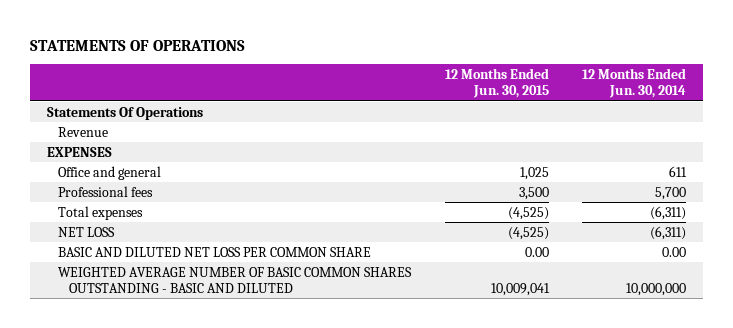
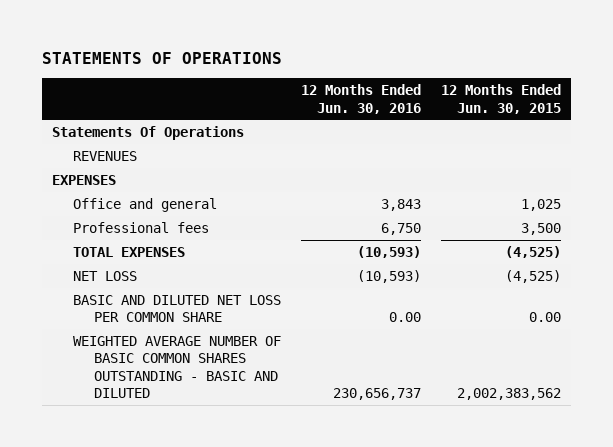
[582,68,687,99] 12 Months Ended Jun. 30, 2014 -> none
none -> [301,84,422,114] 12 Months Ended Jun. 30, 2016
[57,126,108,137] Revenue -> [73,151,138,162] REVENUES
[57,205,143,220] Total expenses -> [73,247,186,258] TOTAL EXPENSES
[490,282,550,296] 10,009,041 -> [457,388,562,401] 2,002,383,562

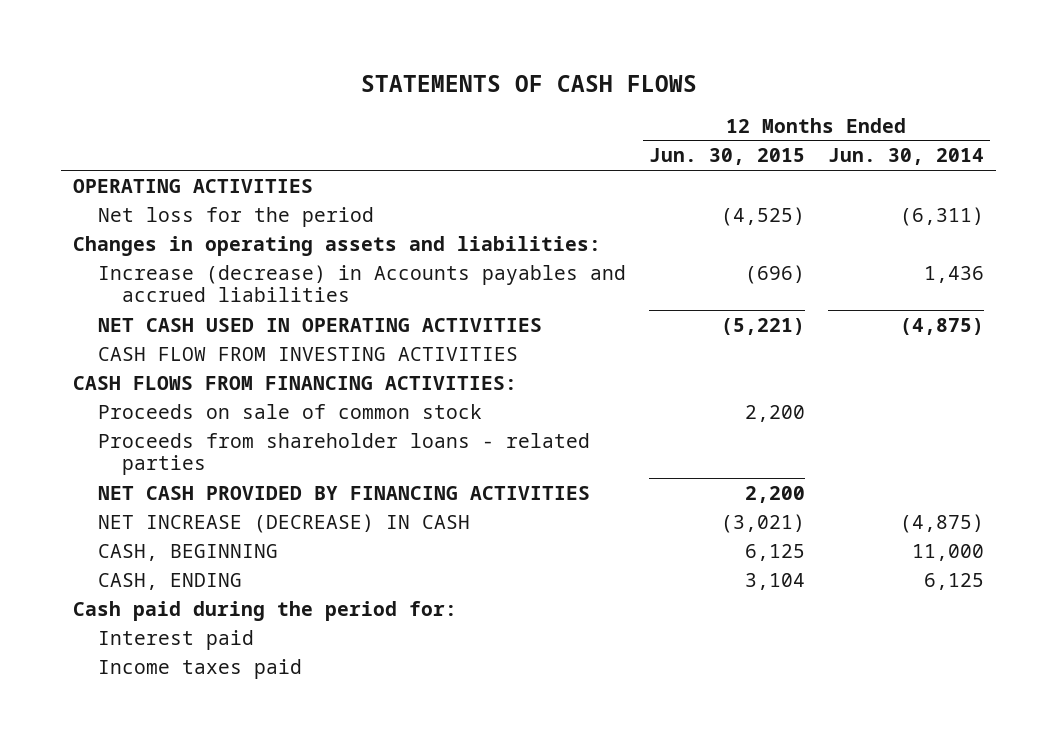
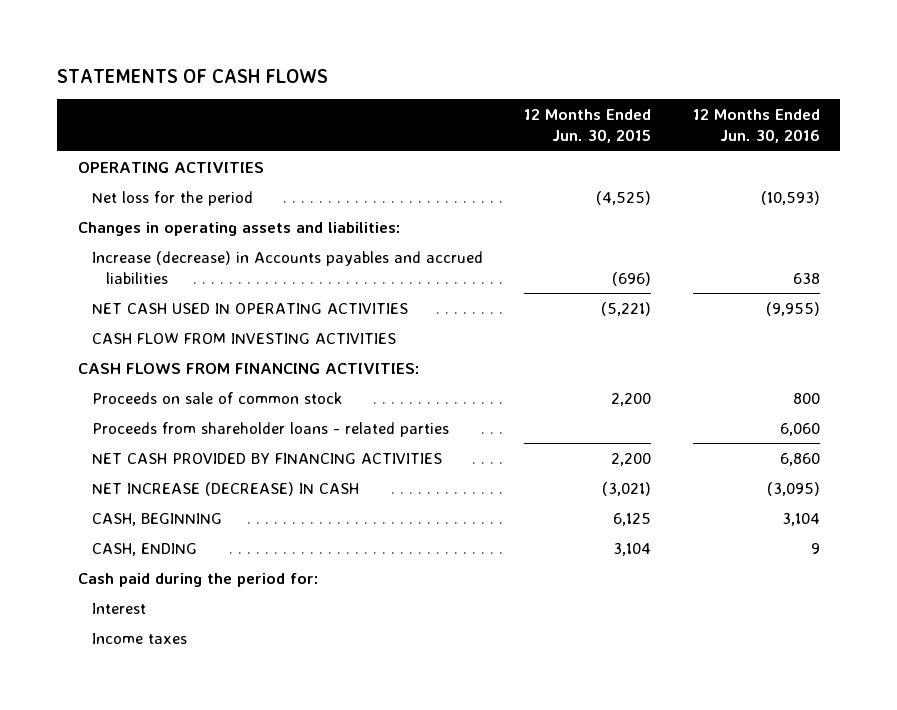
[827,148,984,166] Jun. 30, 2014 -> none
none -> [692,109,820,144] 12 Months Ended Jun. 30, 2016
[97,629,254,650] Interest paid -> [91,602,146,614] Interest
[97,658,302,679] Income taxes paid -> [91,632,187,644] Income taxes

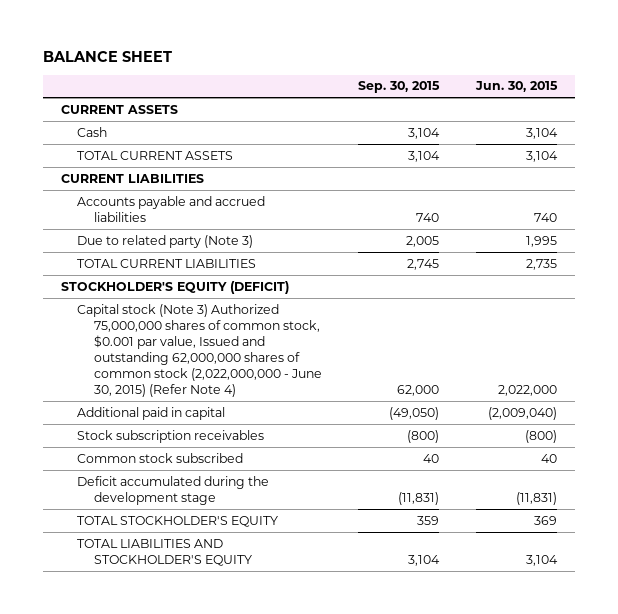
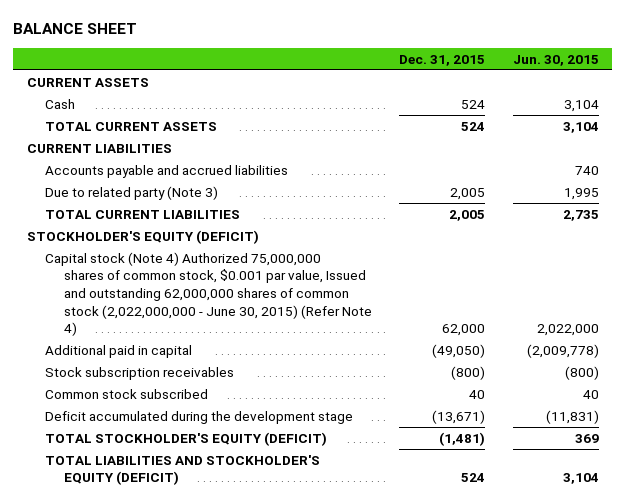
[358,81,441,94] Sep. 30, 2015 -> none
none -> [399,54,486,66] Dec. 31, 2015
[77,303,322,398] Capital stock (Note 3) Authorized 75,000,000 shares of common stock, $0.001 par value, Issued and outstanding 62,000,000 shares of common stock (2,022,000,000 - June 30, 2015) (Refer Note 4) -> [45,251,373,337] Capital stock (Note 4) Authorized 75,000,000 shares of common stock, $0.001 par value, Issued and outstanding 62,000,000 shares of common stock (2,022,000,000 - June 30, 2015) (Refer Note 4)
[488,406,558,420] (2,009,040) -> [526,343,599,358] (2,009,778)
[77,515,279,527] TOTAL STOCKHOLDER'S EQUITY -> [45,431,328,446] TOTAL STOCKHOLDER'S EQUITY (DEFICIT)
[77,538,252,566] TOTAL LIABILITIES AND STOCKHOLDER'S EQUITY -> [45,454,321,486] TOTAL LIABILITIES AND STOCKHOLDER'S EQUITY (DEFICIT)

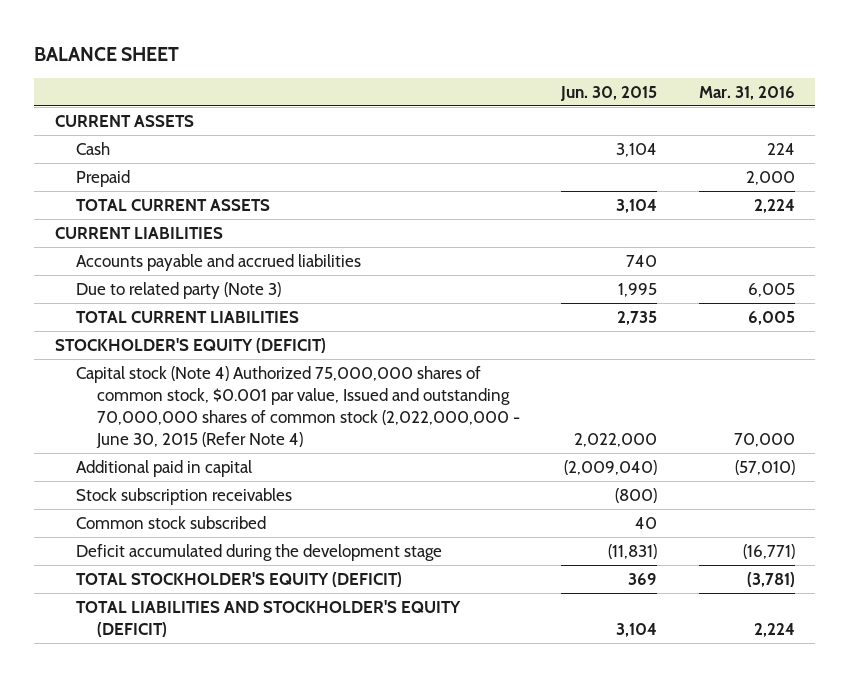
[399,54,486,66] Dec. 31, 2015 -> none
none -> [698,85,795,100] Mar. 31, 2016
none -> [76,170,131,188] Prepaid
[45,251,373,337] Capital stock (Note 4) Authorized 75,000,000 shares of common stock, $0.001 par value, Issued and outstanding 62,000,000 shares of common stock (2,022,000,000 - June 30, 2015) (Refer Note 4) -> [76,366,521,448] Capital stock (Note 4) Authorized 75,000,000 shares of common stock, $0.001 par value, Issued and outstanding 70,000,000 shares of common stock (2,022,000,000 - June 30, 2015 (Refer Note 4)
[526,343,599,358] (2,009,778) -> [564,460,658,476] (2,009,040)

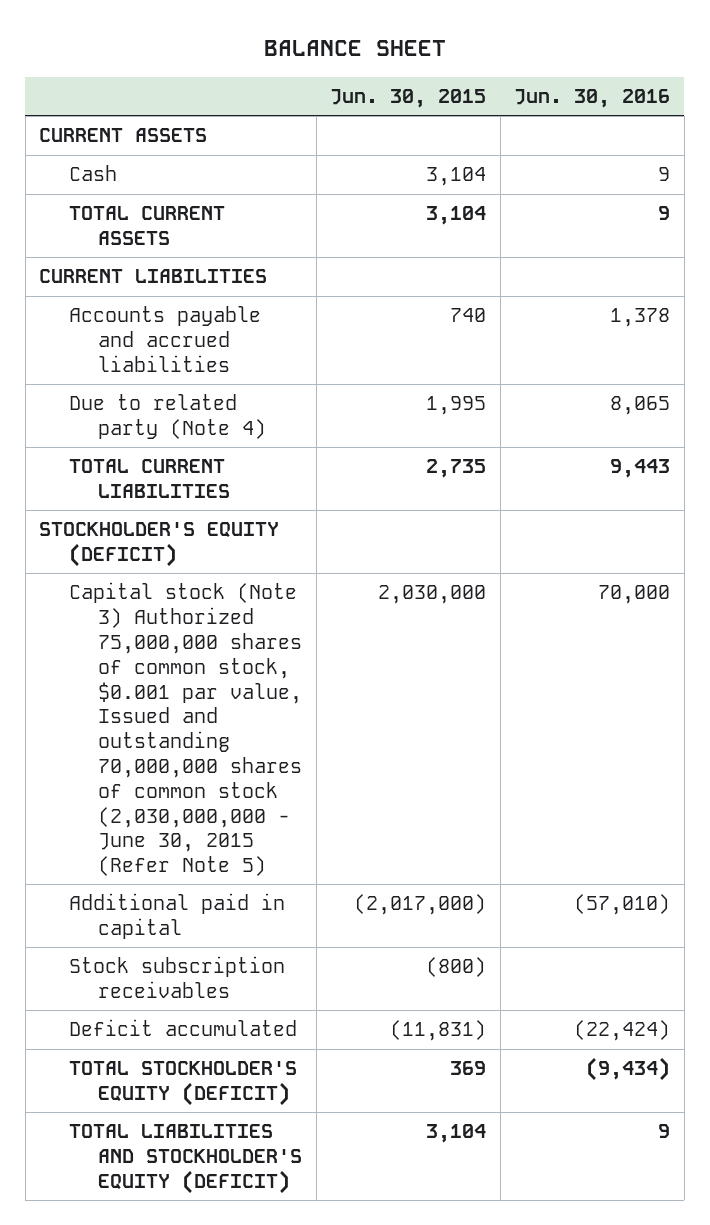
[698,85,795,100] Mar. 31, 2016 -> none
none -> [514,88,671,108] Jun. 30, 2016
[76,170,131,188] Prepaid -> none
[76,282,282,300] Due to related party (Note 3) -> [68,394,267,440] Due to related party (Note 4)
[76,366,521,448] Capital stock (Note 4) Authorized 75,000,000 shares of common stock, $0.001 par value, Issued and outstanding 70,000,000 shares of common stock (2,022,000,000 - June 30, 2015 (Refer Note 4) -> [68,582,303,877] Capital stock (Note 3) Authorized 75,000,000 shares of common stock, $0.001 par value, Issued and outstanding 70,000,000 shares of common stock (2,030,000,000 - June 30, 2015 (Refer Note 5)
[574,432,658,447] 2,022,000 -> [378,585,487,605] 2,030,000
[564,460,658,476] (2,009,040) -> [354,894,487,916] (2,017,000)
[76,516,267,530] Common stock subscribed -> none
[76,544,443,562] Deficit accumulated during the development stage -> [68,1019,297,1037] Deficit accumulated

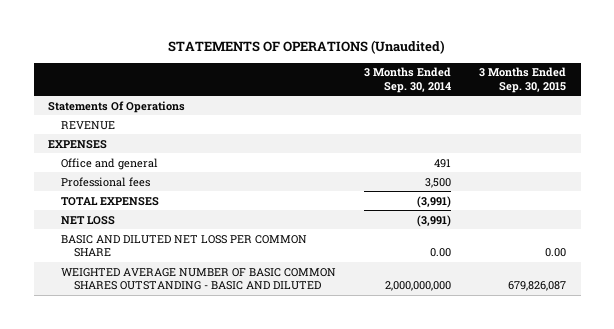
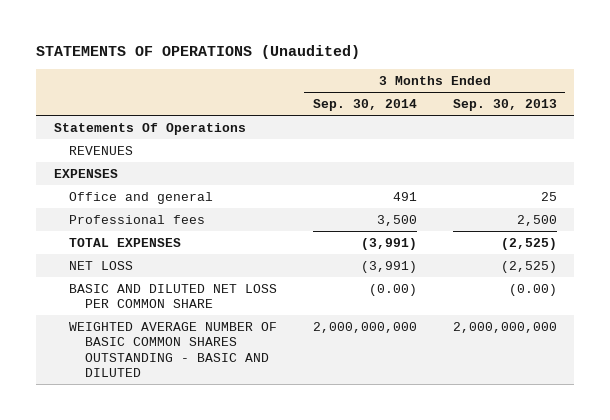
[479,67,567,93] 3 Months Ended Sep. 30, 2015 -> none
none -> [452,99,557,112] Sep. 30, 2013
[60,120,115,130] REVENUE -> [69,145,134,155] REVENUES
[430,248,452,258] 0.00 -> [368,283,417,296] (0.00)

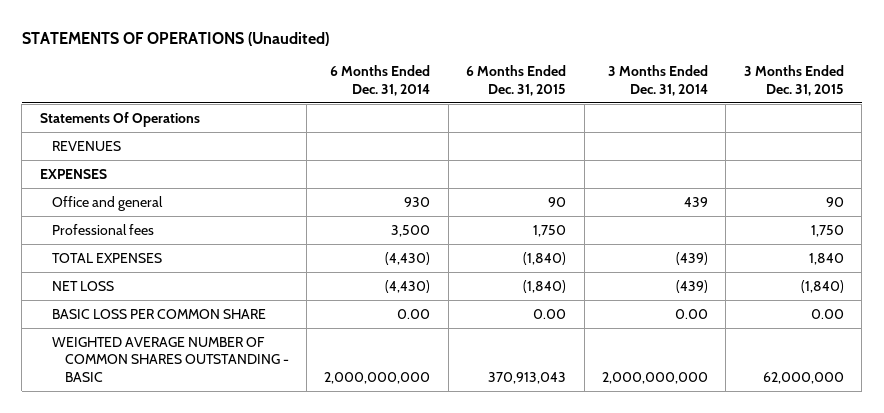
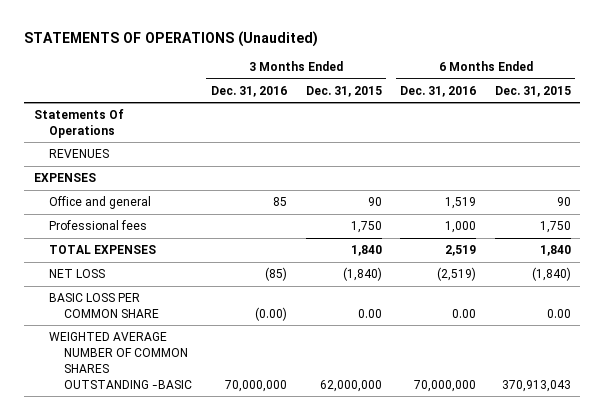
[330,65,431,96] 6 Months Ended Dec. 31, 2014 -> none
[607,65,708,96] 3 Months Ended Dec. 31, 2014 -> none
none -> [211,86,288,98] Dec. 31, 2016
none -> [400,86,477,98] Dec. 31, 2016
[523,251,567,265] (1,840) -> [539,245,571,257] 1,840
[52,336,289,382] WEIGHTED AVERAGE NUMBER OF COMMON SHARES OUTSTANDING - BASIC -> [49,332,193,389] WEIGHTED AVERAGE NUMBER OF COMMON SHARES OUTSTANDING -BASIC

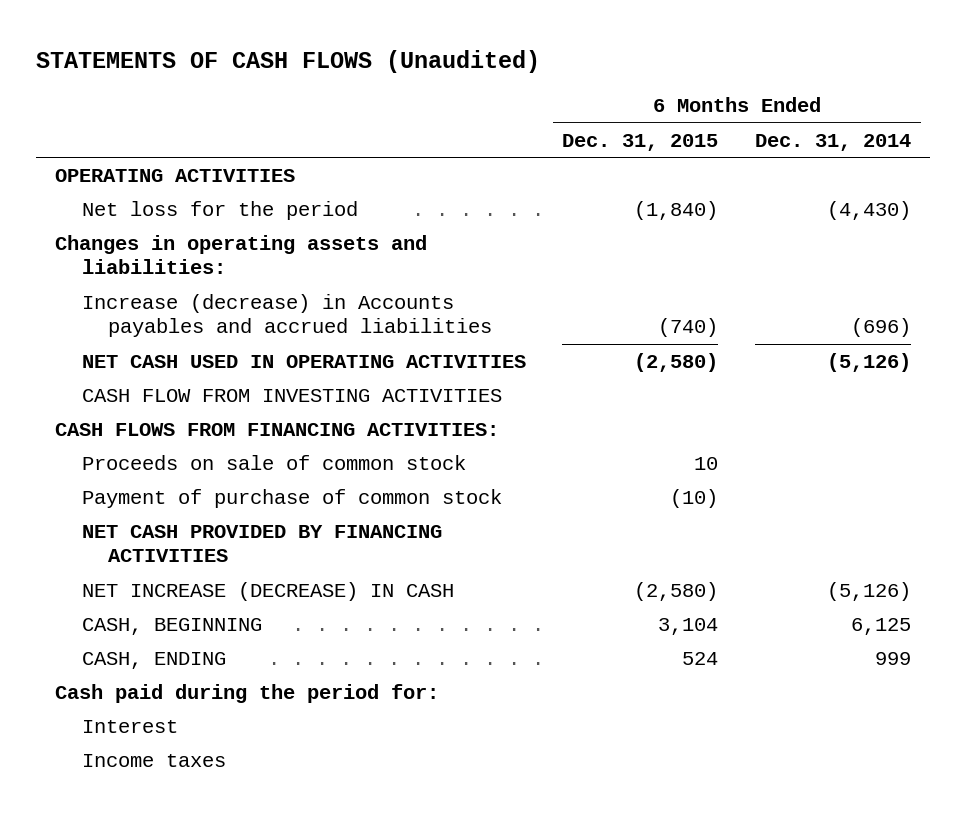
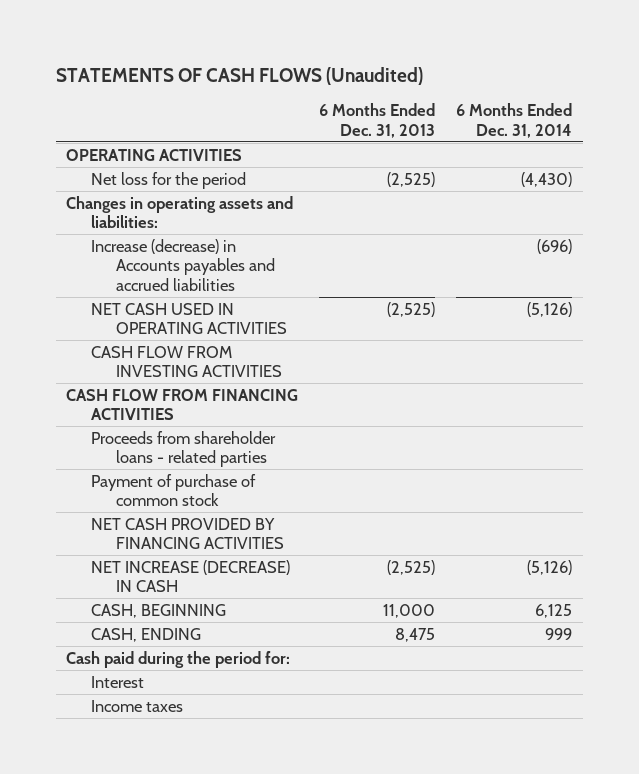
[562,133,719,151] Dec. 31, 2015 -> none
none -> [319,102,436,138] 6 Months Ended Dec. 31, 2013
[81,454,466,470] Proceeds on sale of common stock -> none
[54,422,499,436] CASH FLOWS FROM FINANCING ACTIVITIES: -> [66,388,299,421] CASH FLOW FROM FINANCING ACTIVITIES
none -> [91,430,277,468] Proceeds from shareholder loans - related parties

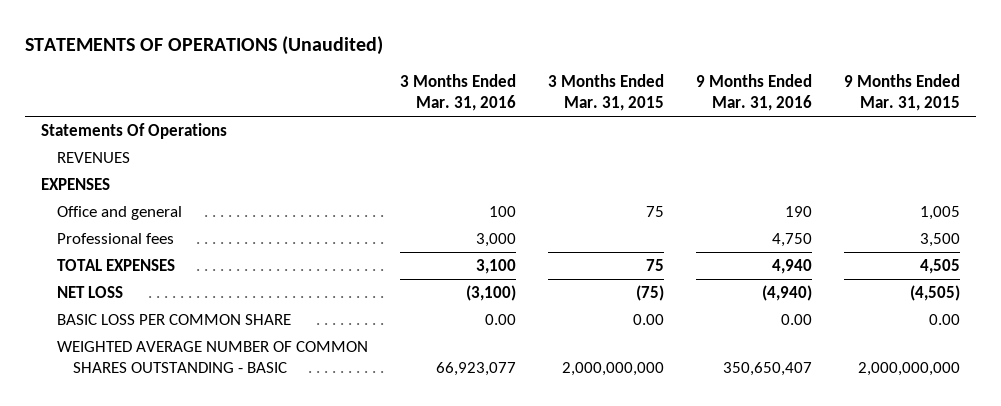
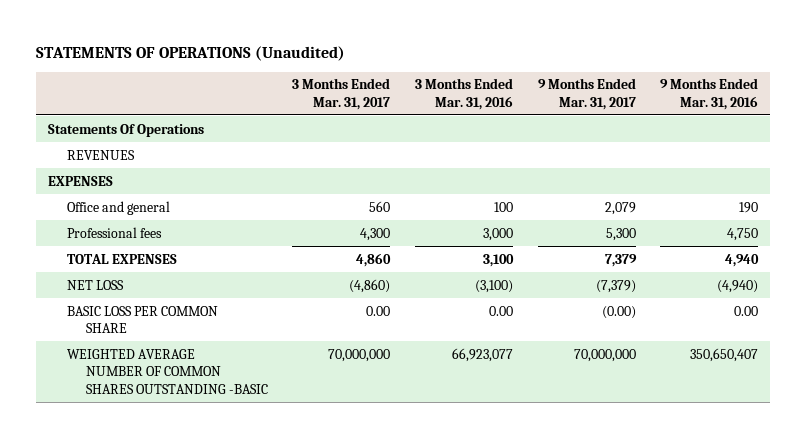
[548,73,665,111] 3 Months Ended Mar. 31, 2015 -> none
[844,73,961,111] 9 Months Ended Mar. 31, 2015 -> none
none -> [292,78,391,110] 3 Months Ended Mar. 31, 2017
none -> [537,78,636,110] 9 Months Ended Mar. 31, 2017
[57,341,369,374] WEIGHTED AVERAGE NUMBER OF COMMON SHARES OUTSTANDING - BASIC -> [67,348,268,394] WEIGHTED AVERAGE NUMBER OF COMMON SHARES OUTSTANDING -BASIC

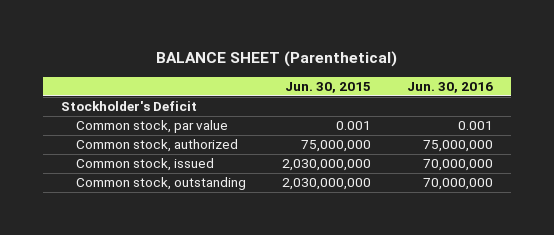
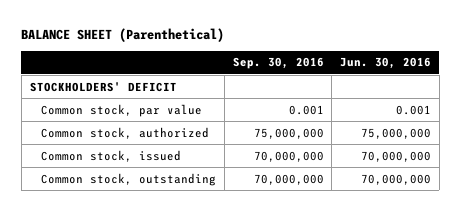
[284,81,371,93] Jun. 30, 2015 -> none
none -> [232,57,324,70] Sep. 30, 2016
[60,101,197,112] Stockholder's Deficit -> [29,81,177,92] STOCKHOLDERS' DEFICIT

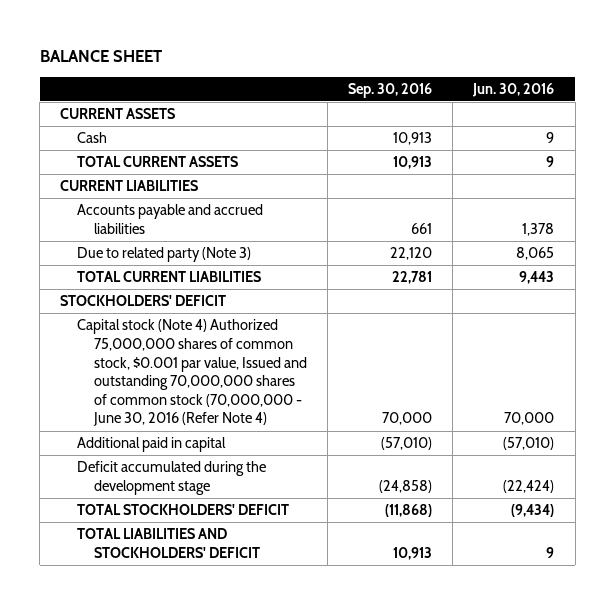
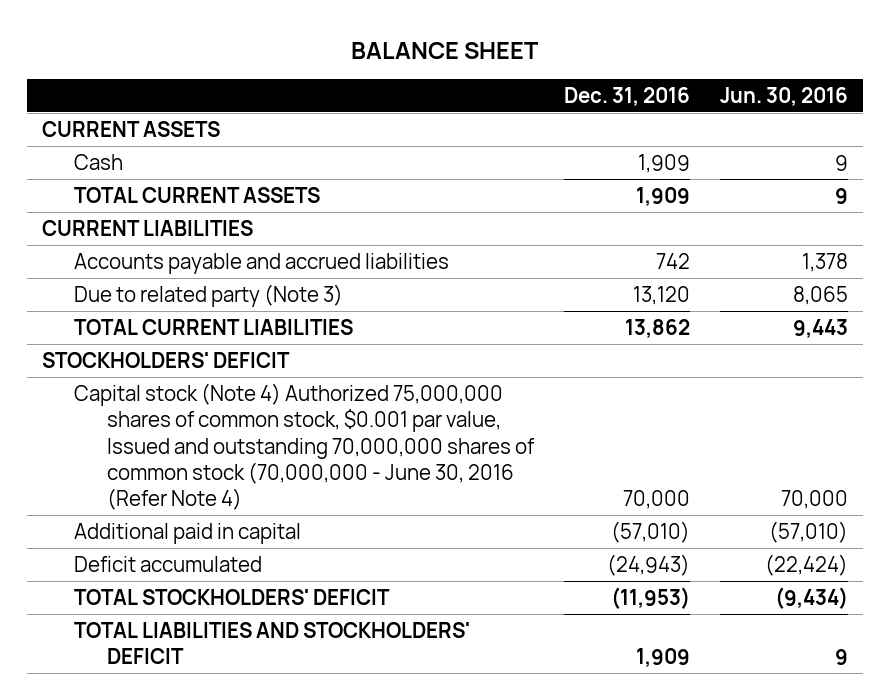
[348,82,433,98] Sep. 30, 2016 -> none
none -> [563,86,690,106] Dec. 31, 2016
[77,461,267,495] Deficit accumulated during the development stage -> [74,555,263,572] Deficit accumulated

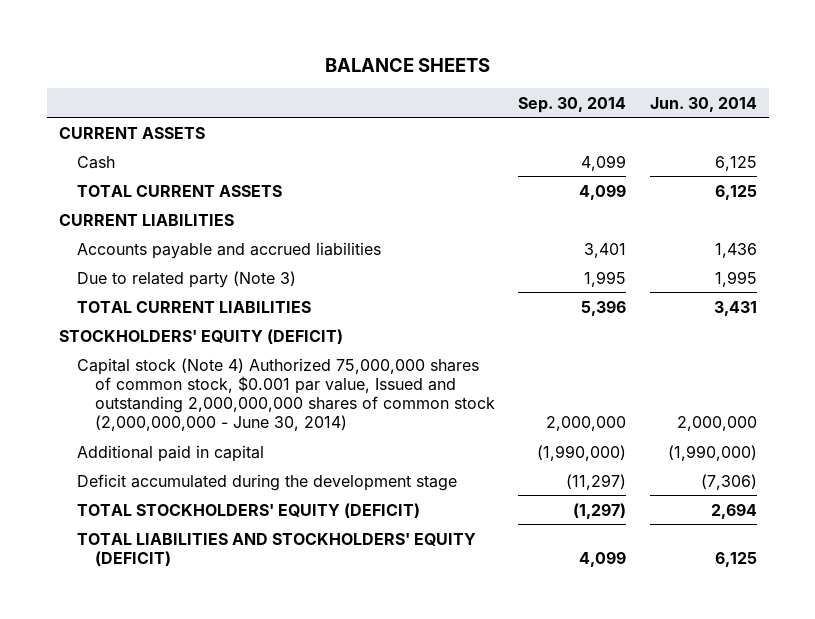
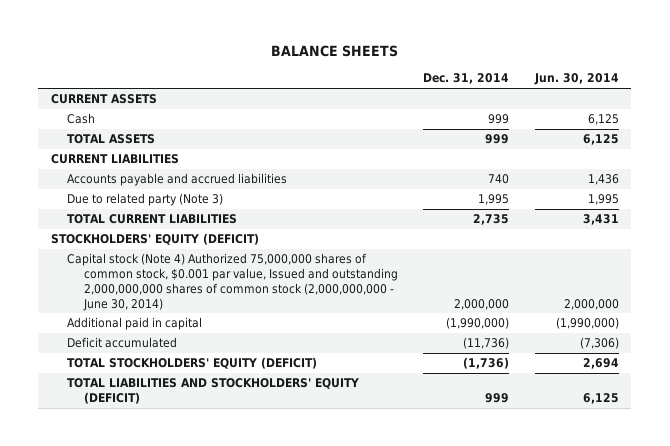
[518,96,627,113] Sep. 30, 2014 -> none
none -> [423,73,510,85] Dec. 31, 2014
[76,184,282,197] TOTAL CURRENT ASSETS -> [67,134,156,145] TOTAL ASSETS
[76,473,457,491] Deficit accumulated during the development stage -> [67,337,178,349] Deficit accumulated

